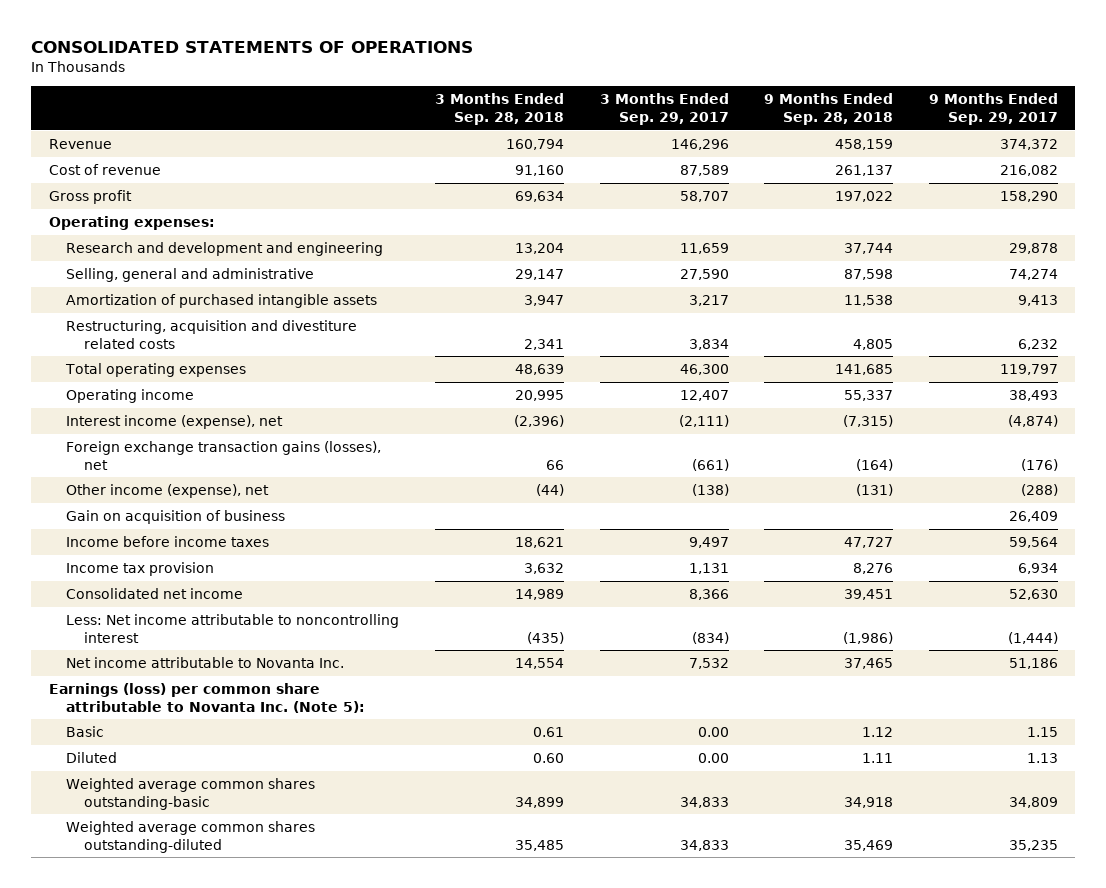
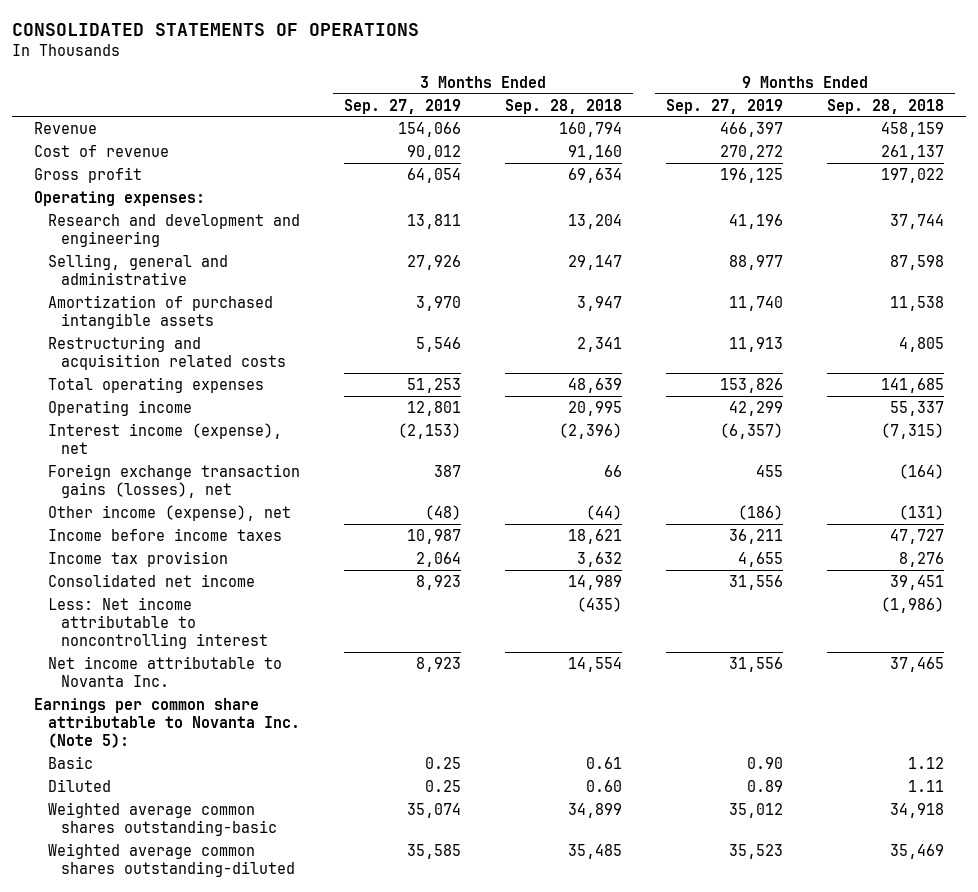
[599,93,729,125] 3 Months Ended Sep. 29, 2017 -> none
[928,93,1058,125] 9 Months Ended Sep. 29, 2017 -> none
none -> [343,98,461,114] Sep. 27, 2019
none -> [665,98,783,114] Sep. 27, 2019
[66,320,358,349] Restructuring, acquisition and divestiture related costs -> [47,335,287,370] Restructuring and acquisition related costs
[66,510,286,525] Gain on acquisition of business -> none
[48,683,366,713] Earnings (loss) per common share attributable to Novanta Inc. (Note 5): -> [34,697,300,748] Earnings per common share attributable to Novanta Inc. (Note 5):

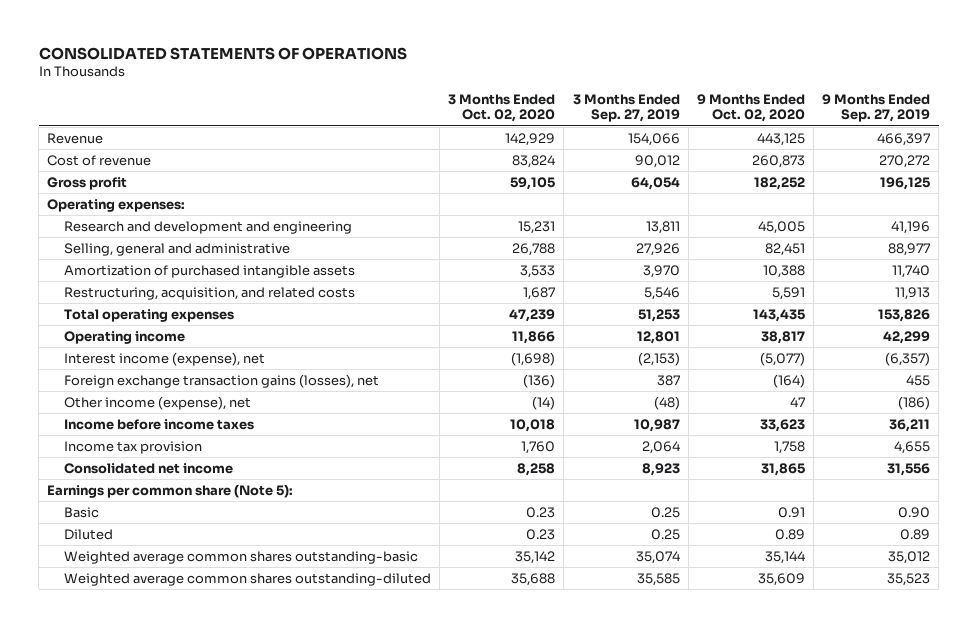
[504,98,622,114] Sep. 28, 2018 -> none
[826,98,944,114] Sep. 28, 2018 -> none
none -> [448,94,556,123] 3 Months Ended Oct. 02, 2020
none -> [696,94,805,123] 9 Months Ended Oct. 02, 2020
[47,335,287,370] Restructuring and acquisition related costs -> [64,286,356,300] Restructuring, acquisition, and related costs
[47,596,269,649] Less: Net income attributable to noncontrolling interest -> none
[47,655,282,687] Net income attributable to Novanta Inc. -> none
[34,697,300,748] Earnings per common share attributable to Novanta Inc. (Note 5): -> [47,483,294,498] Earnings per common share (Note 5):

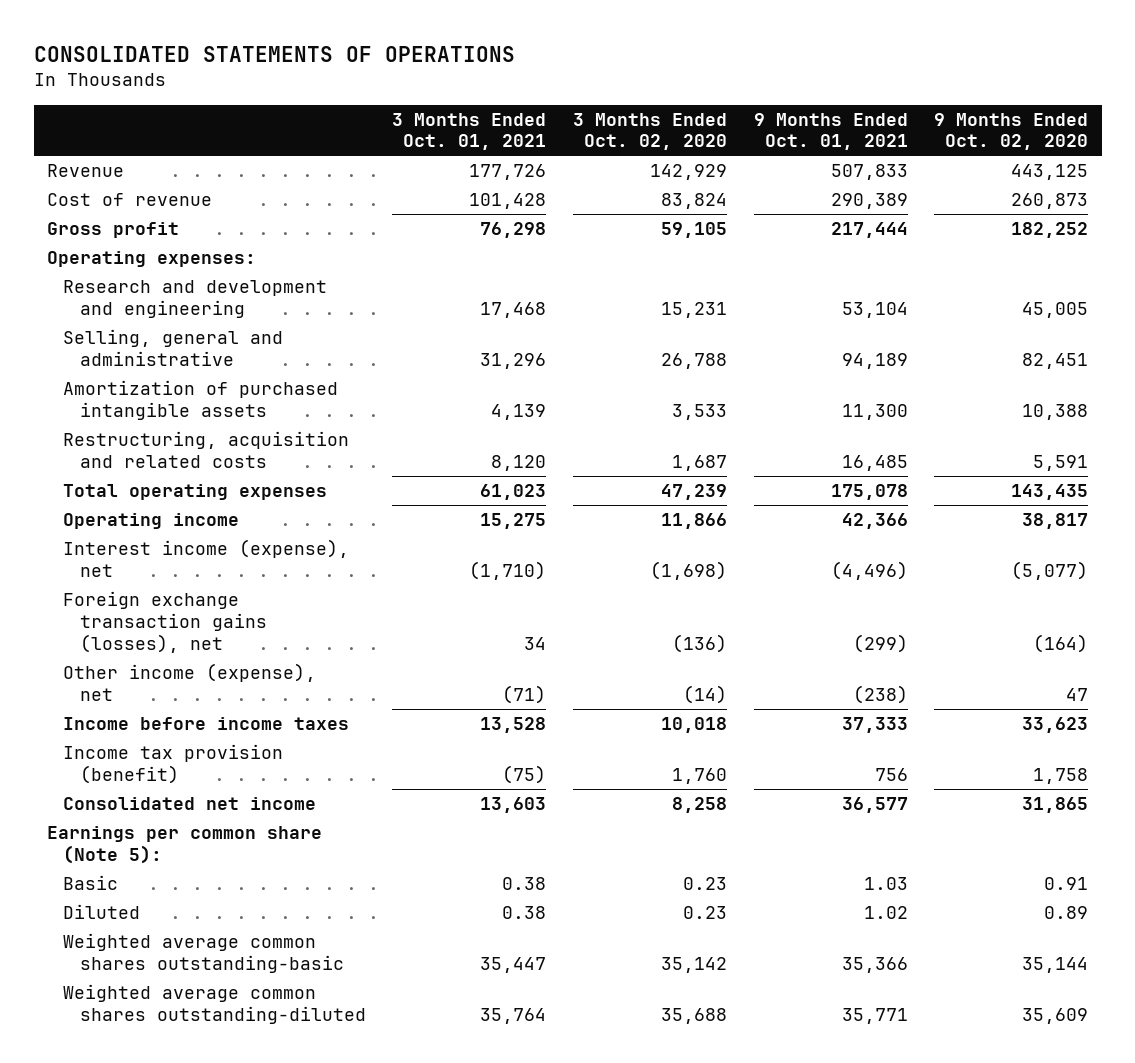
[572,94,680,123] 3 Months Ended Sep. 27, 2019 -> none
[821,94,930,123] 9 Months Ended Sep. 27, 2019 -> none
none -> [392,112,547,151] 3 Months Ended Oct. 01, 2021
none -> [753,112,908,151] 9 Months Ended Oct. 01, 2021
[64,286,356,300] Restructuring, acquisition, and related costs -> [63,431,350,468] Restructuring, acquisition and related costs
[64,440,203,454] Income tax provision -> [63,744,284,784] Income tax provision (benefit)

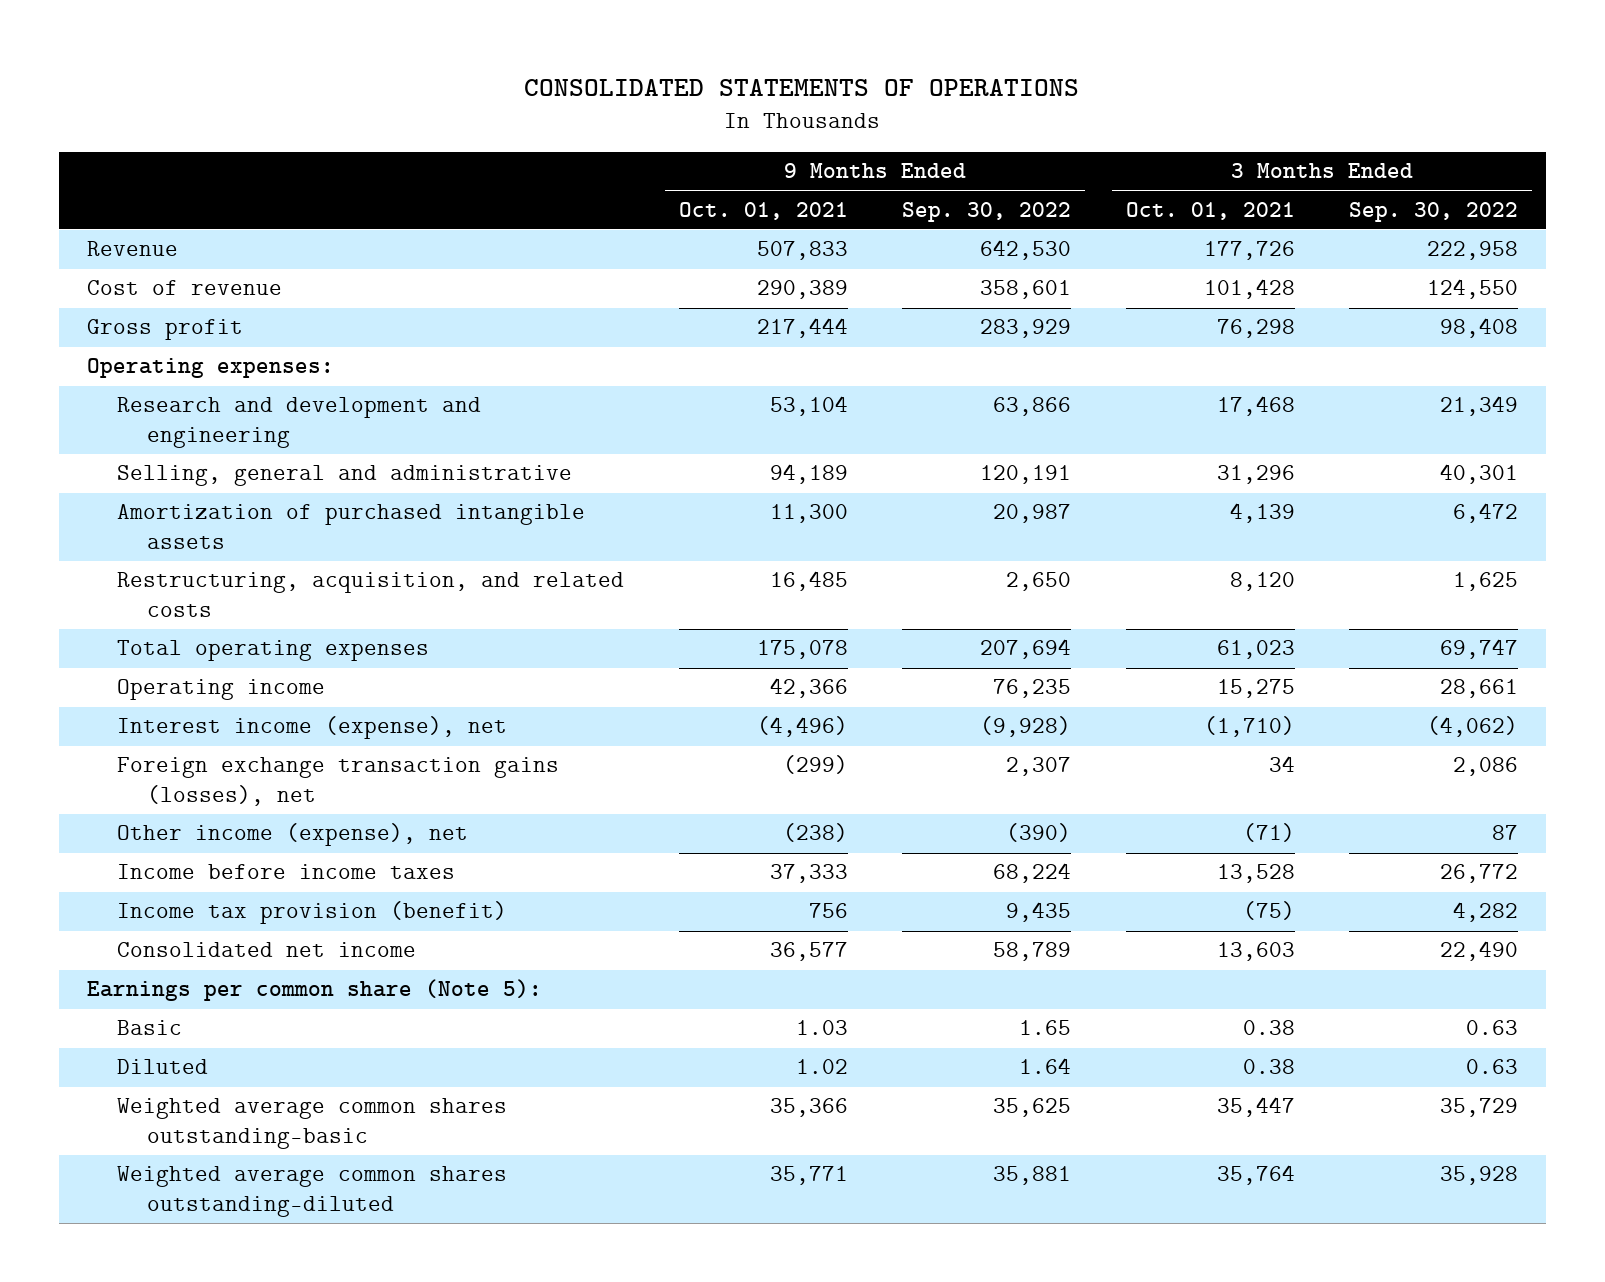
[572,112,727,151] 3 Months Ended Oct. 02, 2020 -> none
[934,112,1089,151] 9 Months Ended Oct. 02, 2020 -> none
none -> [902,201,1072,222] Sep. 30, 2022
none -> [1349,201,1519,222] Sep. 30, 2022
[63,431,350,468] Restructuring, acquisition and related costs -> [116,572,624,618] Restructuring, acquisition, and related costs

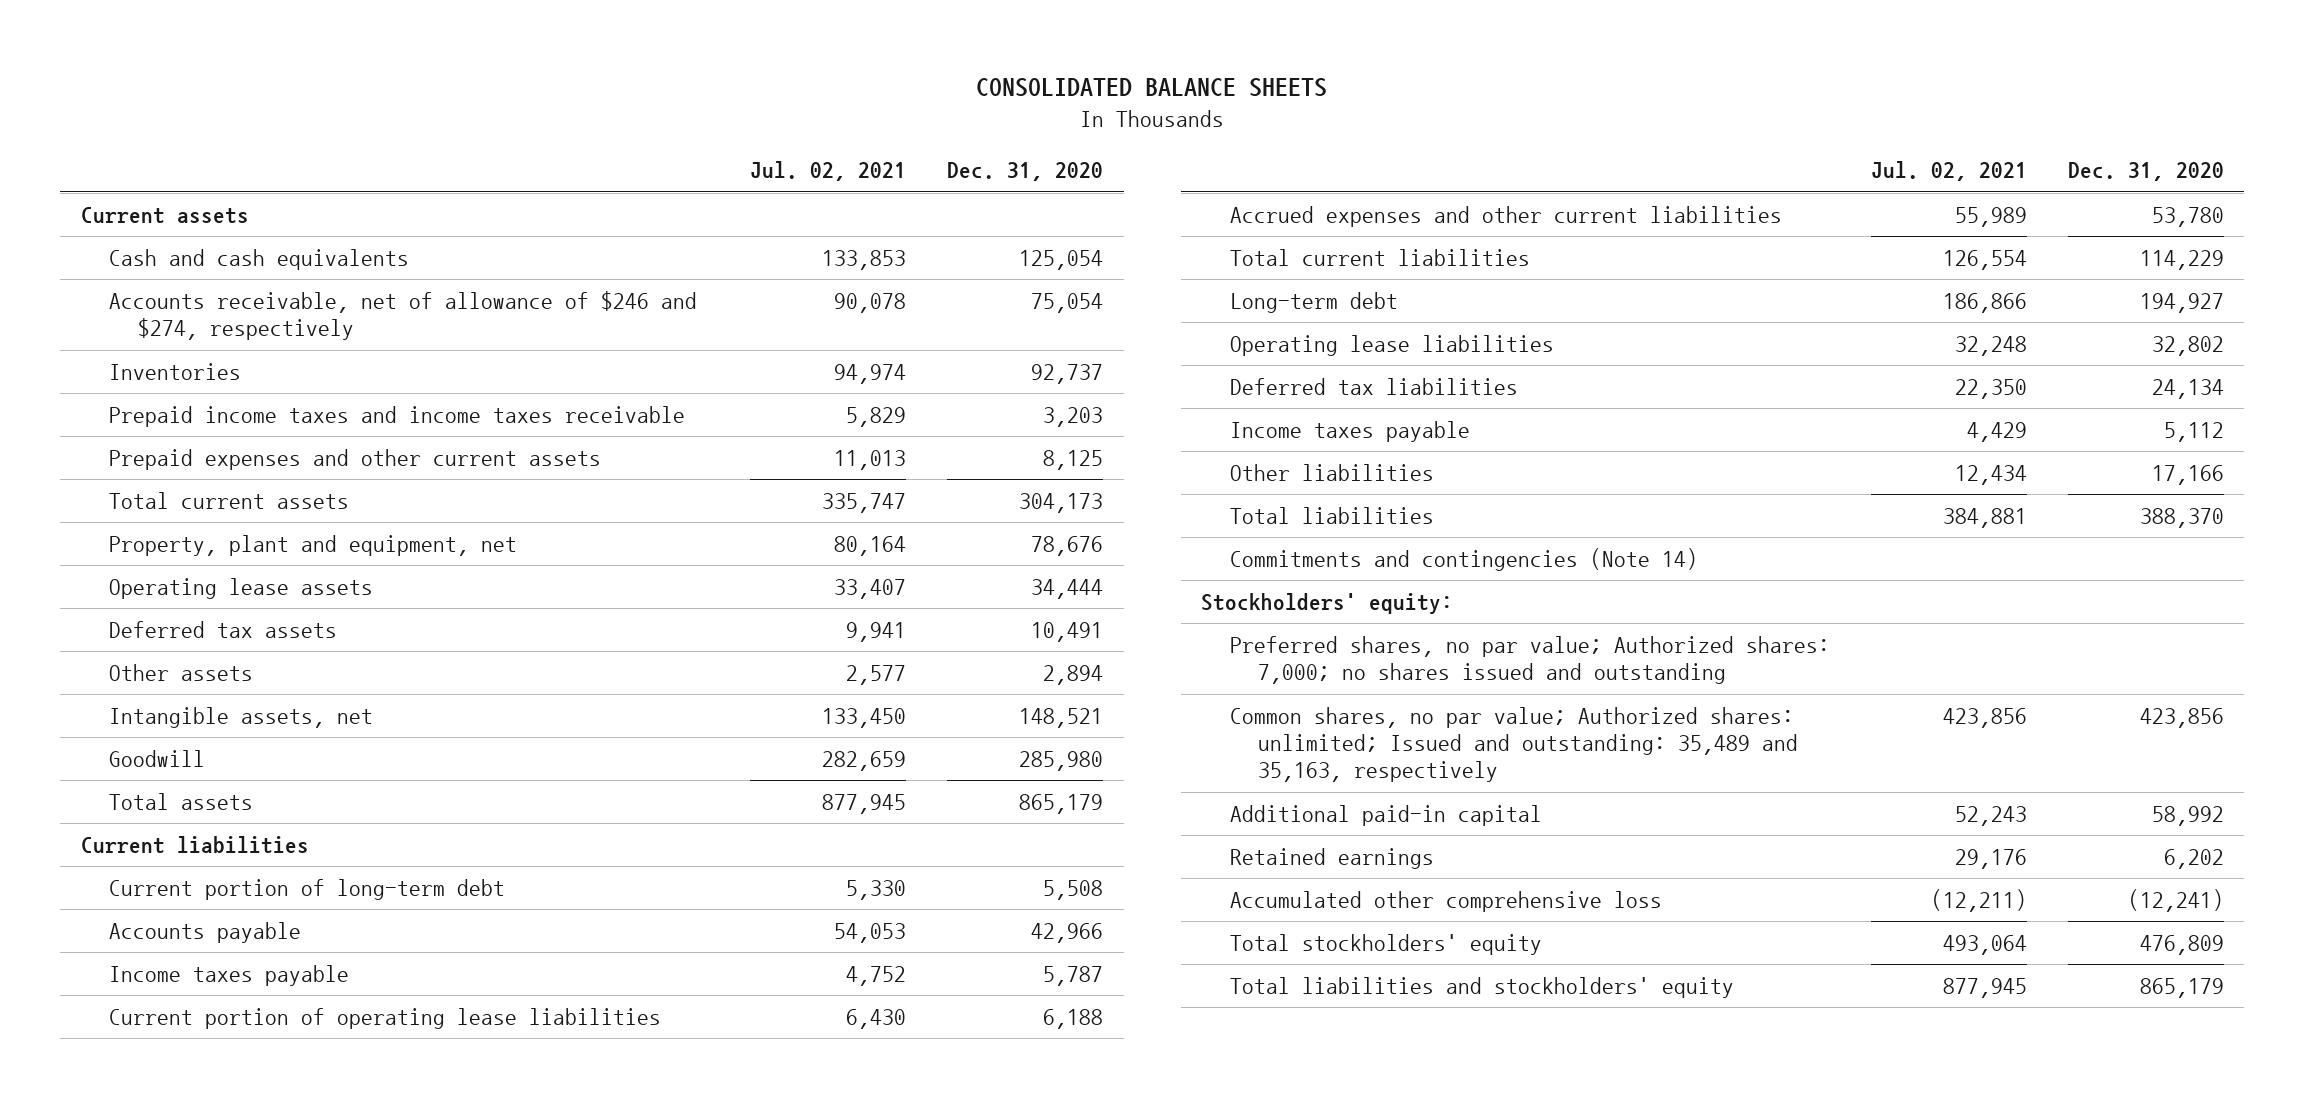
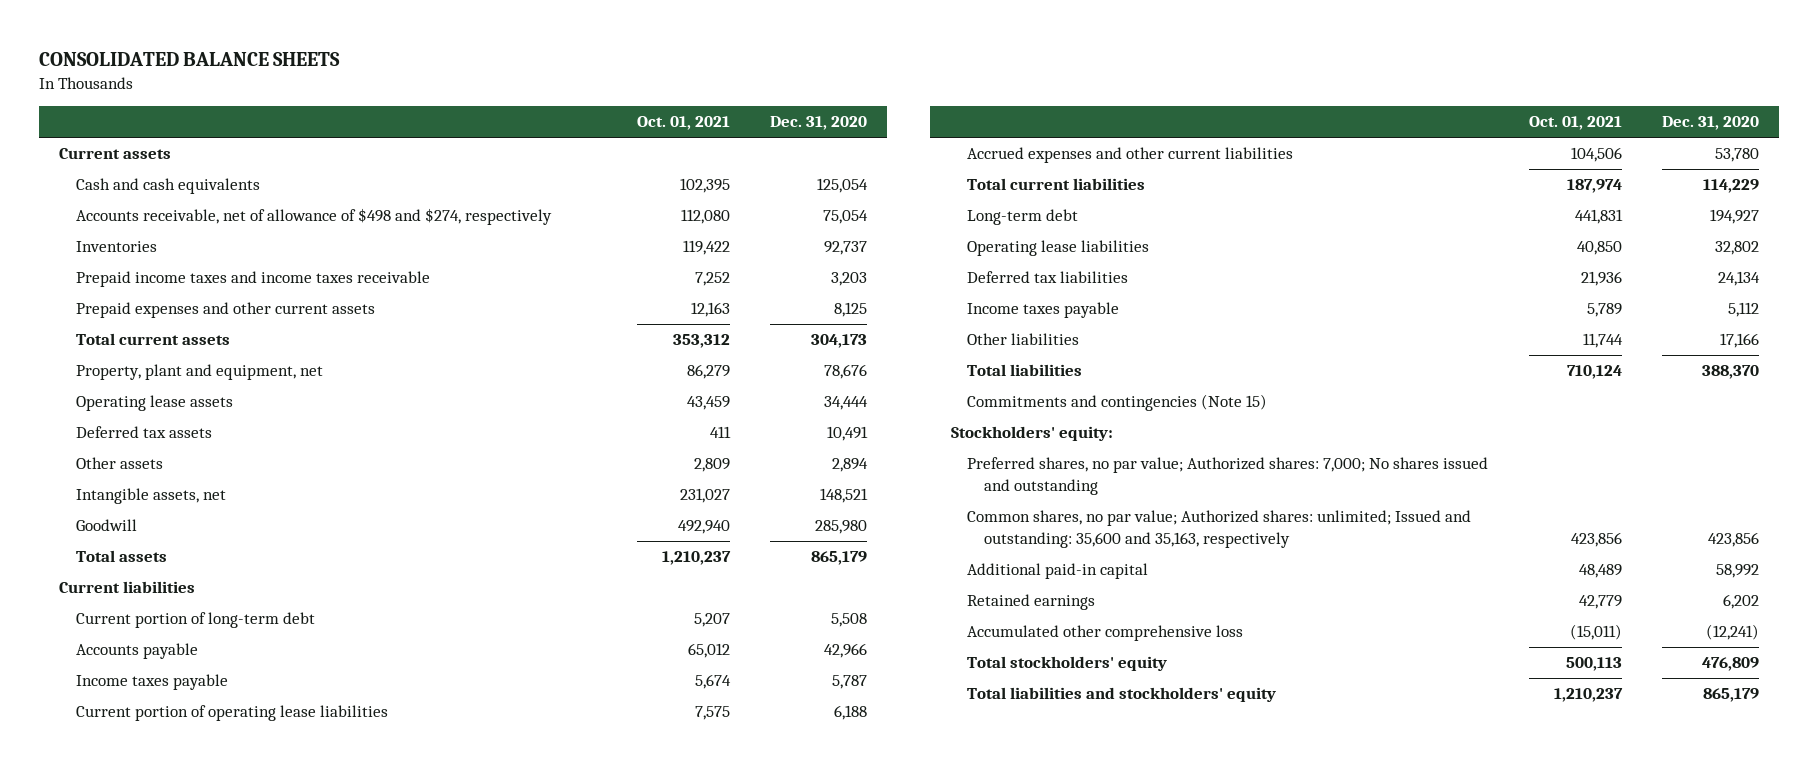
[750,161,907,182] Jul. 02, 2021 -> none
none -> [636,116,730,131] Oct. 01, 2021
[109,290,698,341] Accounts receivable, net of allowance of $246 and $274, respectively -> [75,208,552,226] Accounts receivable, net of allowance of $498 and $274, respectively
[1229,547,1698,571] Commitments and contingencies (Note 14) -> [967,394,1268,412] Commitments and contingencies (Note 15)
[1229,635,1830,685] Preferred shares, no par value; Authorized shares: 7,000; no shares issued and outstanding -> [967,457,1489,496] Preferred shares, no par value; Authorized shares: 7,000; No shares issued and outstanding
[1229,706,1799,783] Common shares, no par value; Authorized shares: unlimited; Issued and outstanding: 35,489 and 35,163, respectively -> [967,510,1472,549] Common shares, no par value; Authorized shares: unlimited; Issued and outstanding: 35,600 and 35,163, respectively

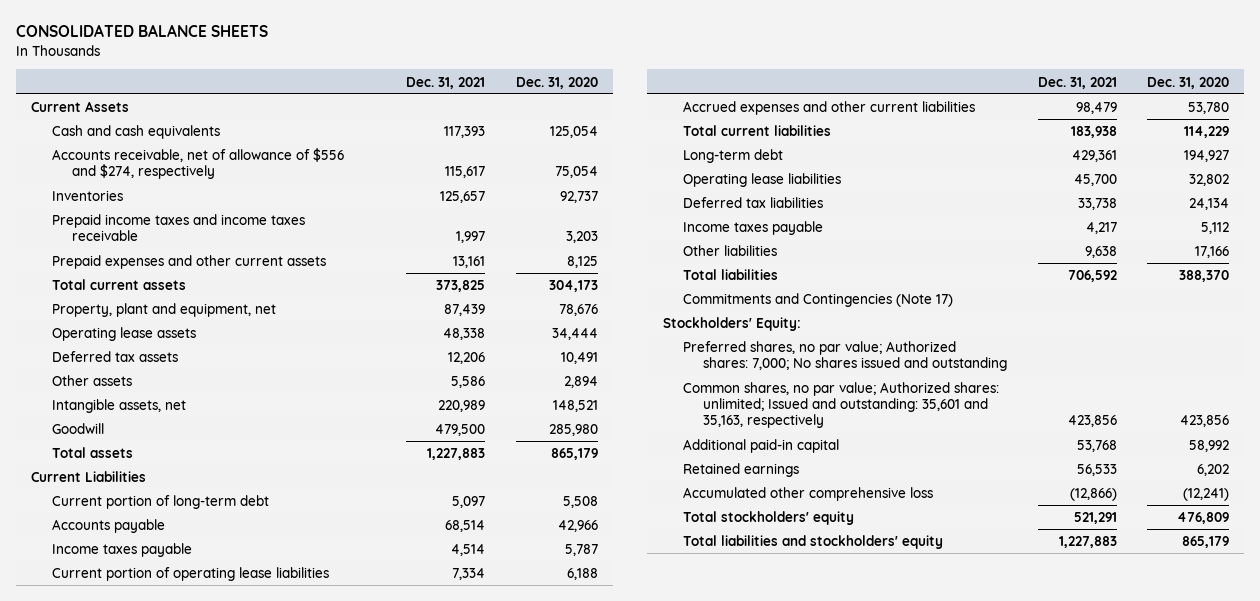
[636,116,730,131] Oct. 01, 2021 -> none
none -> [406,76,486,89] Dec. 31, 2021
[59,148,172,160] Current assets -> [31,101,130,113] Current Assets
[75,208,552,226] Accounts receivable, net of allowance of $498 and $274, respectively -> [51,148,344,180] Accounts receivable, net of allowance of $556 and $274, respectively
[59,581,196,594] Current liabilities -> [31,471,147,483] Current Liabilities
[967,394,1268,412] Commitments and contingencies (Note 15) -> [682,293,953,308] Commitments and Contingencies (Note 17)
[950,426,1113,442] Stockholders' equity: -> [662,317,801,332] Stockholders' Equity:
[967,510,1472,549] Common shares, no par value; Authorized shares: unlimited; Issued and outstanding: 35,600 and 35,163, respectively -> [682,382,999,429] Common shares, no par value; Authorized shares: unlimited; Issued and outstanding: 35,601 and 35,163, respectively

